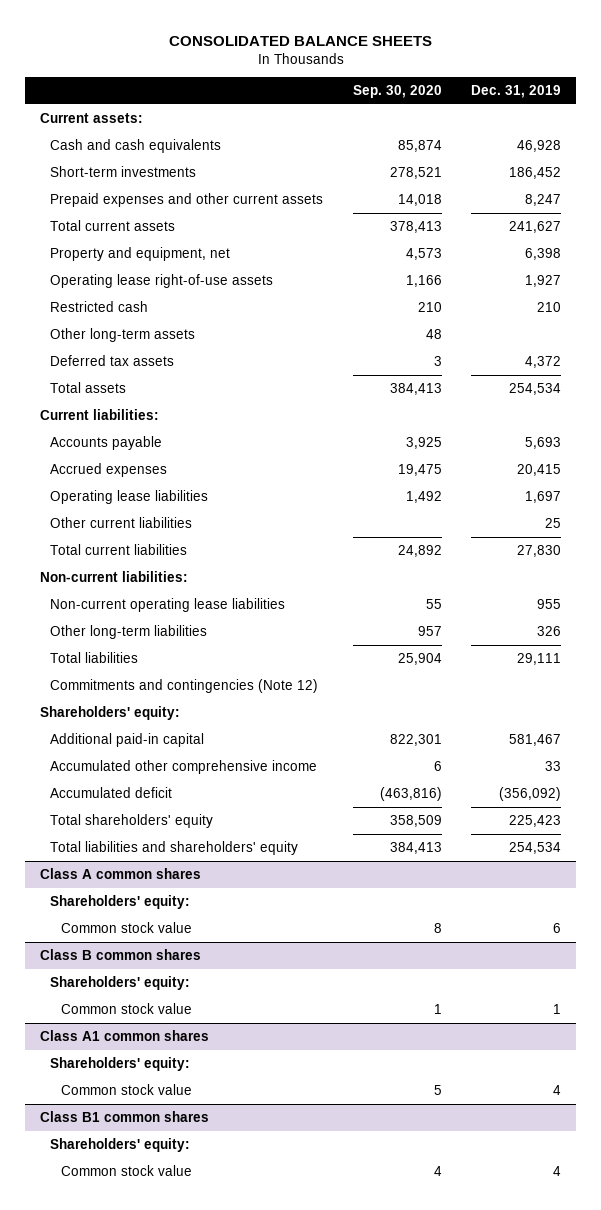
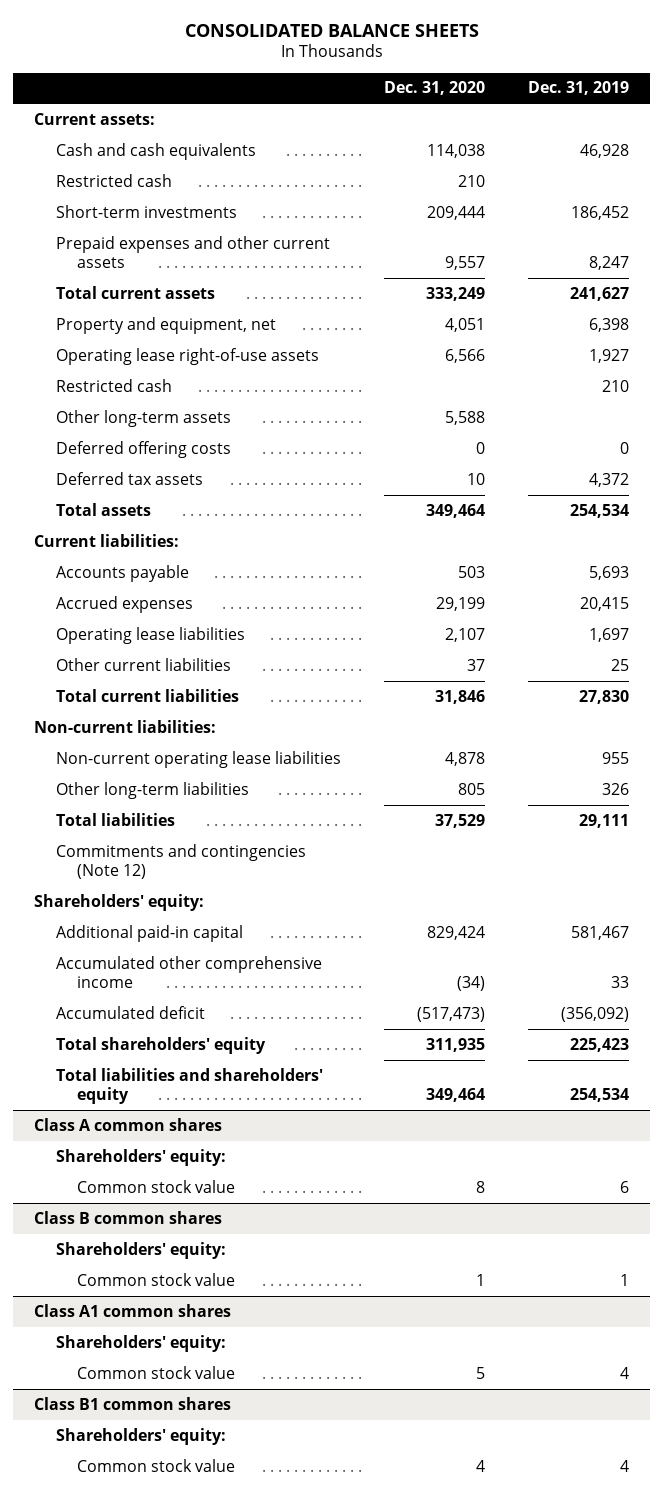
[352,84,442,98] Sep. 30, 2020 -> none
none -> [383,81,485,96] Dec. 31, 2020
none -> [55,173,172,187] Restricted cash
none -> [55,440,231,458] Deferred offering costs

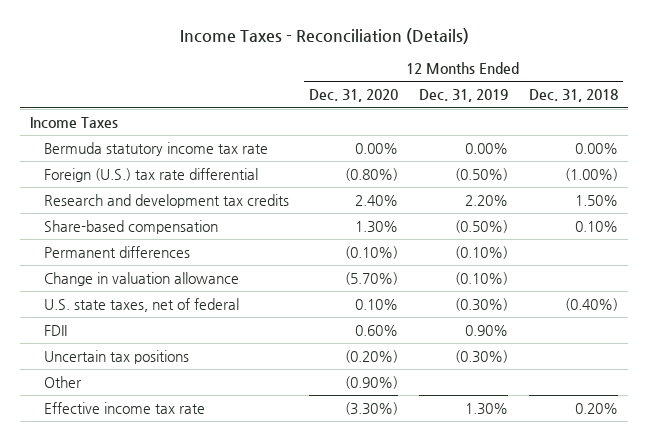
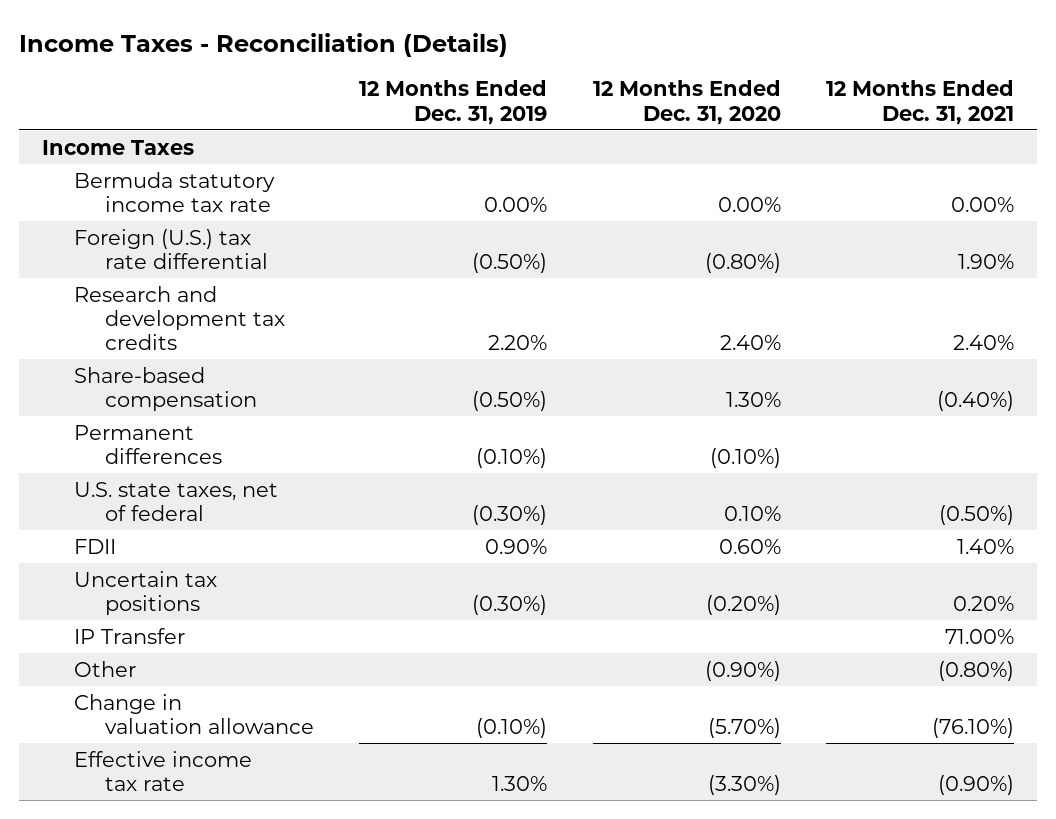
[528,89,618,103] Dec. 31, 2018 -> none
none -> [826,80,1015,125] 12 Months Ended Dec. 31, 2021
none -> [73,627,185,644] IP Transfer
[43,272,239,287] Change in valuation allowance -> [73,693,315,735] Change in valuation allowance

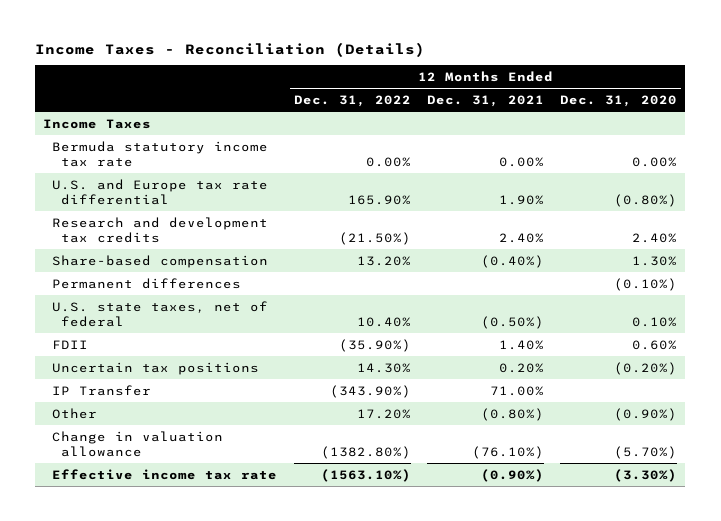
[359,80,548,125] 12 Months Ended Dec. 31, 2019 -> none
none -> [293,94,411,107] Dec. 31, 2022
[73,228,269,270] Foreign (U.S.) tax rate differential -> [52,178,269,205] U.S. and Europe tax rate differential

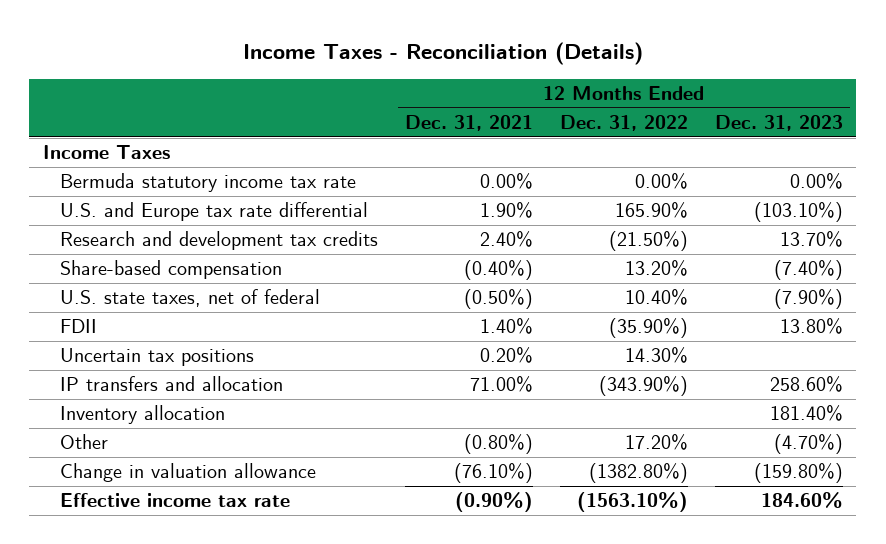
[560,94,678,107] Dec. 31, 2020 -> none
none -> [714,115,843,132] Dec. 31, 2023
[52,277,242,289] Permanent differences -> none
[52,384,152,396] IP Transfer -> [59,376,283,392] IP transfers and allocation
none -> [59,405,225,425] Inventory allocation

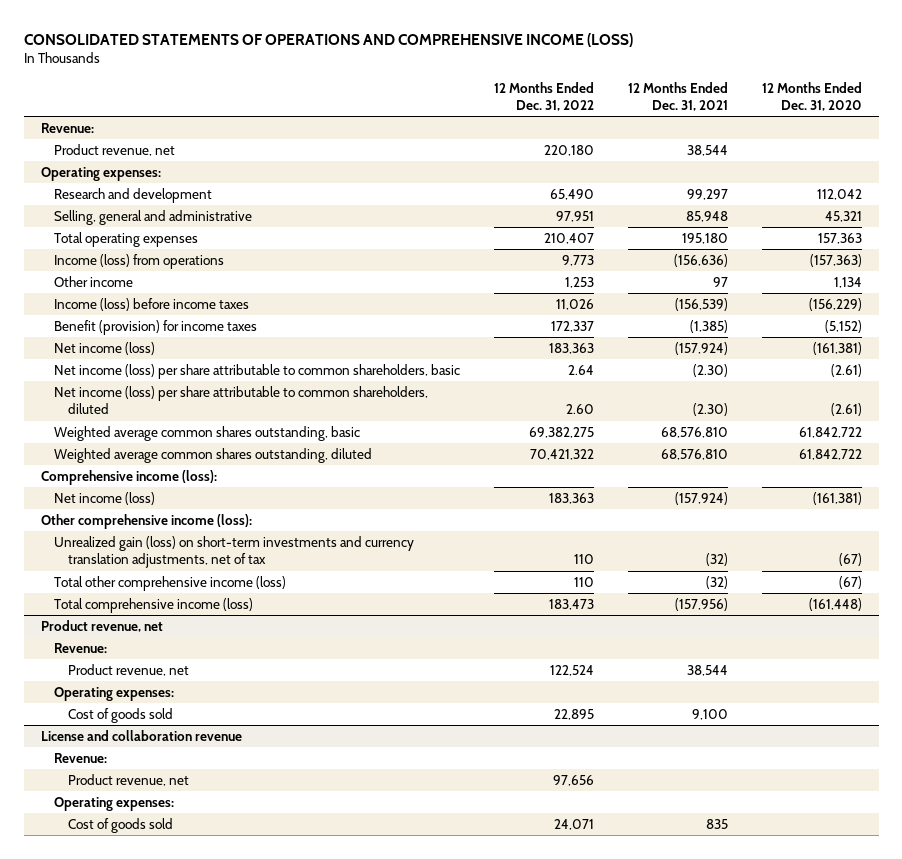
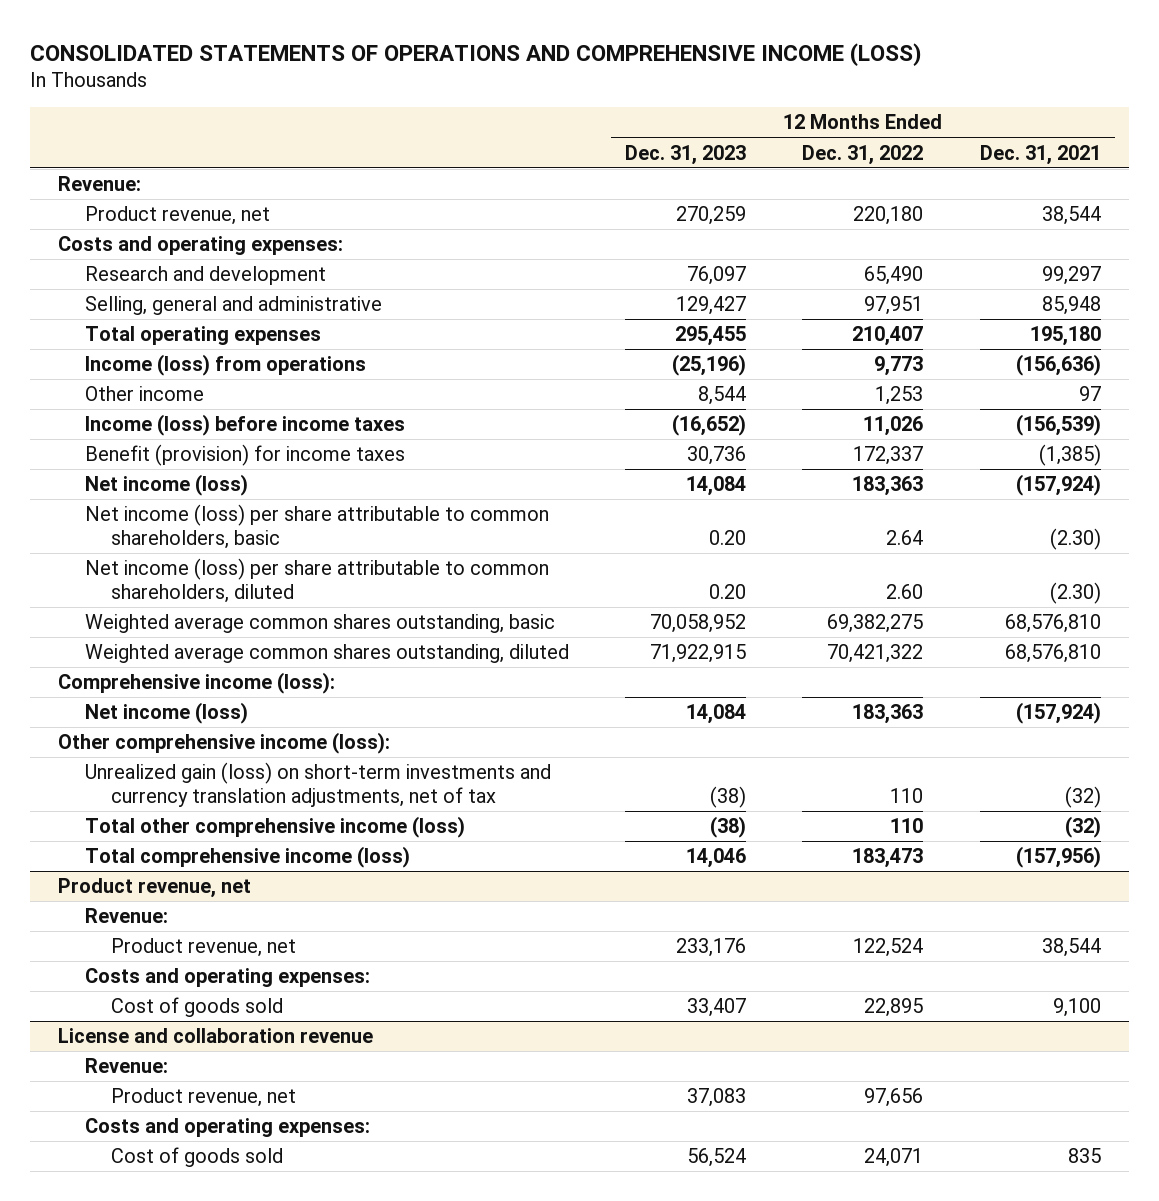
[761,81,862,112] 12 Months Ended Dec. 31, 2020 -> none
none -> [624,144,746,165] Dec. 31, 2023
[40,166,161,181] Operating expenses: -> [57,236,343,256] Costs and operating expenses:
[54,686,175,701] Operating expenses: -> [84,968,370,988] Costs and operating expenses:
[54,796,175,811] Operating expenses: -> [84,1118,370,1138] Costs and operating expenses:

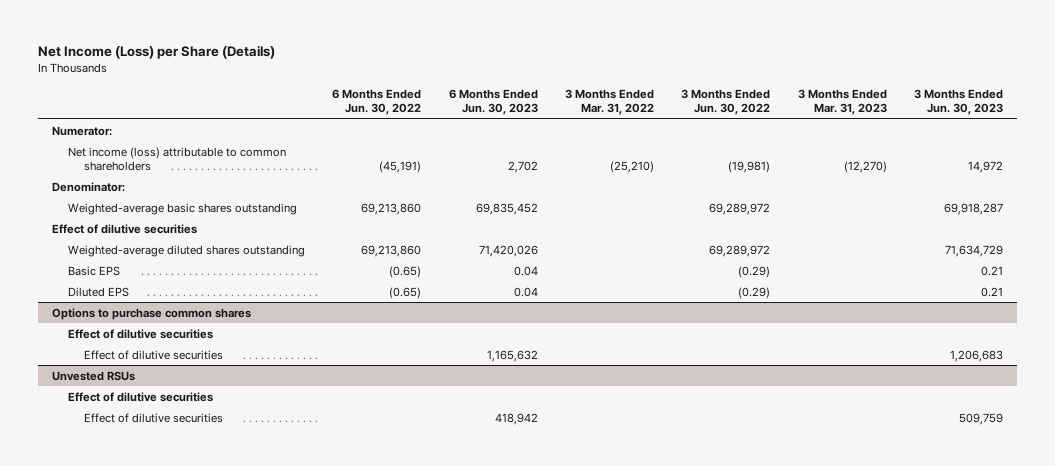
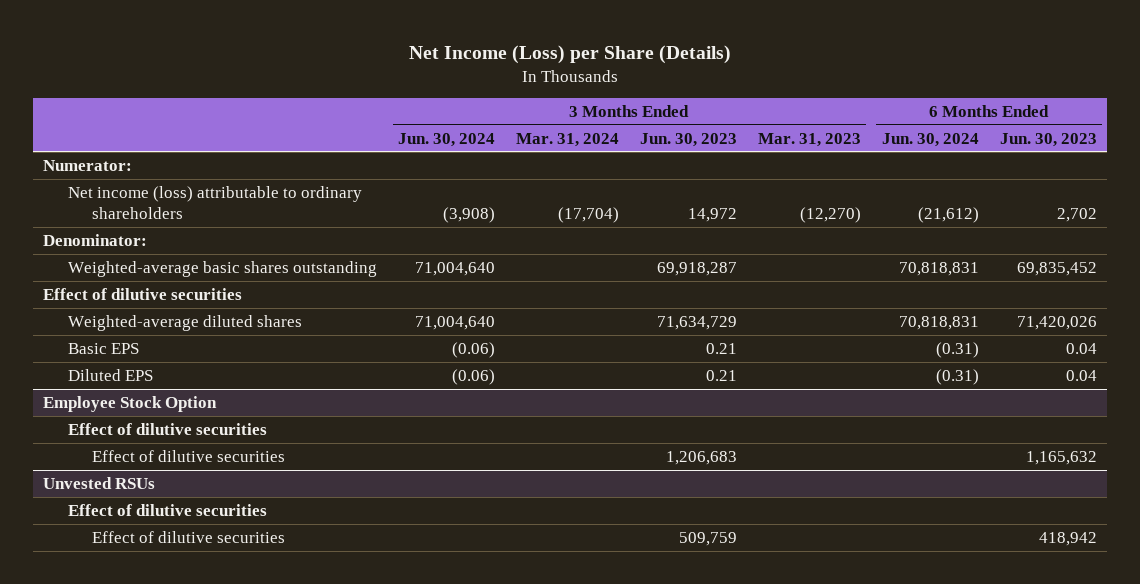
[332,89,422,116] 6 Months Ended Jun. 30, 2022 -> none
[564,89,654,116] 3 Months Ended Mar. 31, 2022 -> none
[681,89,771,116] 3 Months Ended Jun. 30, 2022 -> none
none -> [397,132,495,147] Jun. 30, 2024
none -> [515,132,619,147] Mar. 31, 2024
none -> [881,132,979,147] Jun. 30, 2024
[67,146,286,171] Net income (loss) attributable to common shareholders -> [67,185,362,220] Net income (loss) attributable to ordinary shareholders
[67,244,305,257] Weighted-average diluted shares outstanding -> [67,314,302,331] Weighted-average diluted shares
[51,307,251,320] Options to purchase common shares -> [43,395,218,412] Employee Stock Option

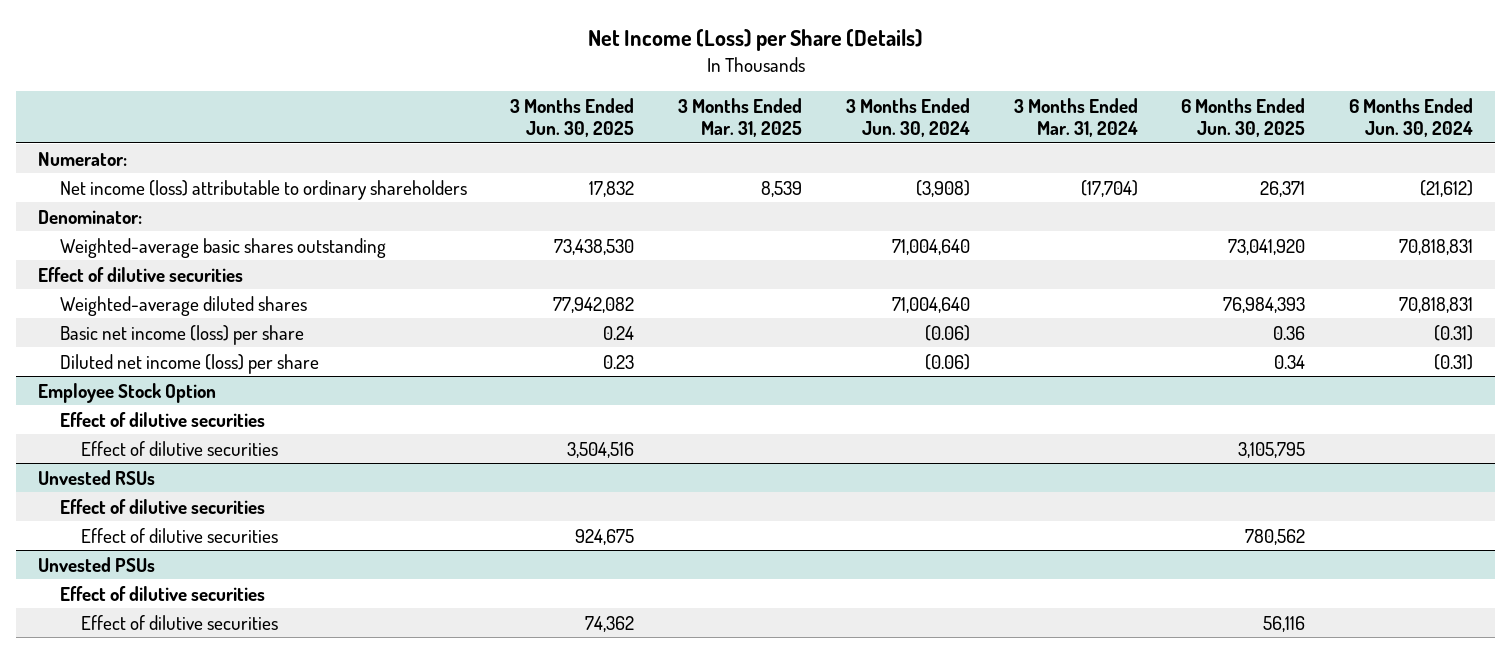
[639,132,737,147] Jun. 30, 2023 -> none
[757,132,861,147] Mar. 31, 2023 -> none
[999,132,1097,147] Jun. 30, 2023 -> none
none -> [510,97,635,137] 3 Months Ended Jun. 30, 2025
none -> [678,97,803,137] 3 Months Ended Mar. 31, 2025
none -> [1181,97,1306,137] 6 Months Ended Jun. 30, 2025
[67,342,139,354] Basic EPS -> [59,324,304,345] Basic net income (loss) per share
[67,368,153,381] Diluted EPS -> [59,353,319,374] Diluted net income (loss) per share
none -> [38,556,156,572] Unvested PSUs
none -> [59,585,265,601] Effect of dilutive securities
none -> [80,614,278,630] Effect of dilutive securities

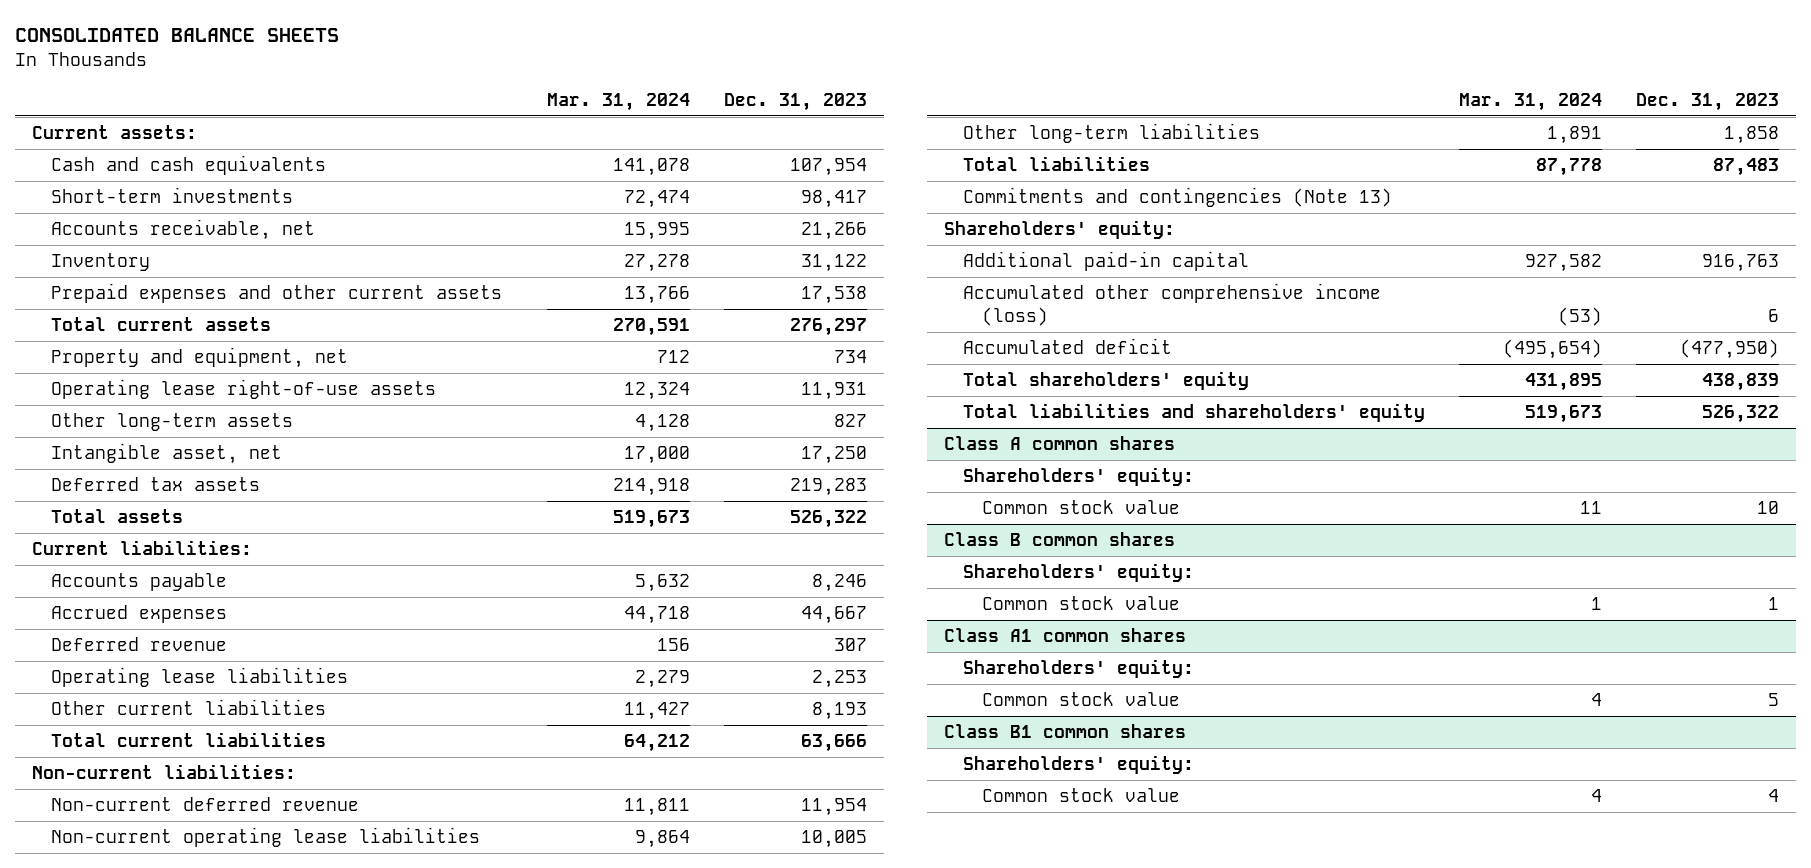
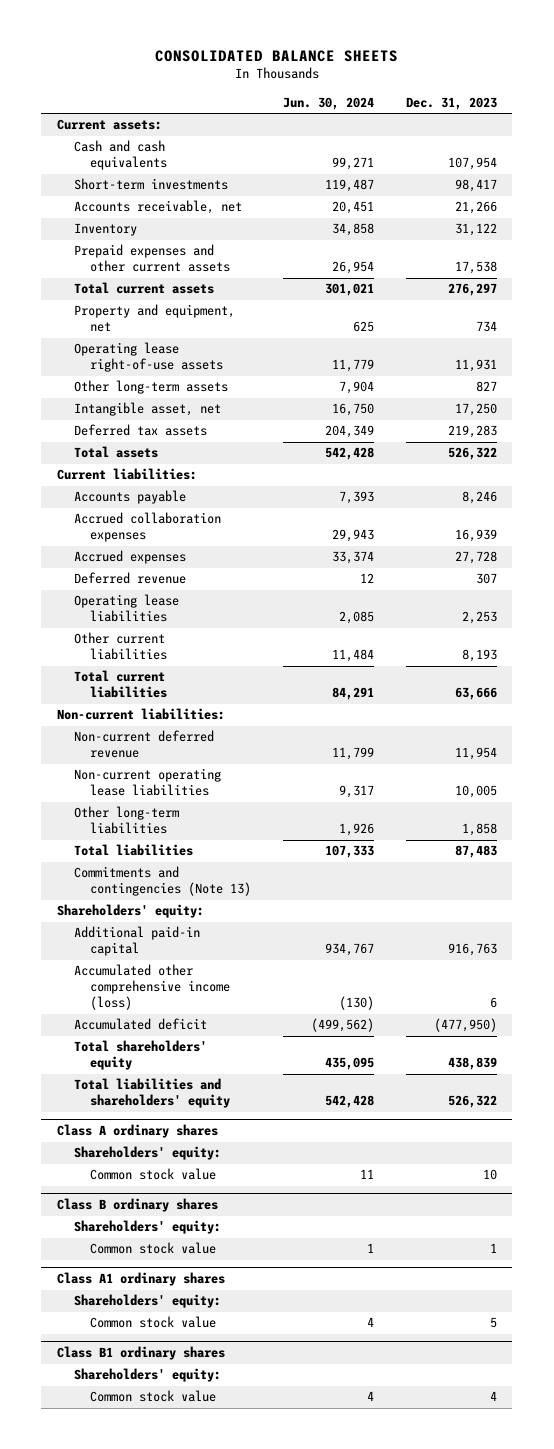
[546,92,690,111] Mar. 31, 2024 -> none
none -> [283,96,375,110] Jun. 30, 2024
none -> [73,512,221,543] Accrued collaboration expenses
[800,606,867,625] 44,667 -> [454,551,497,565] 27,728
[944,436,1176,451] Class A common shares -> [56,1124,218,1139] Class A ordinary shares
[944,532,1176,547] Class B common shares -> [56,1198,218,1213] Class B ordinary shares
[944,628,1187,643] Class A1 common shares -> [56,1272,225,1287] Class A1 ordinary shares
[944,724,1187,739] Class B1 common shares -> [56,1346,225,1361] Class B1 ordinary shares

